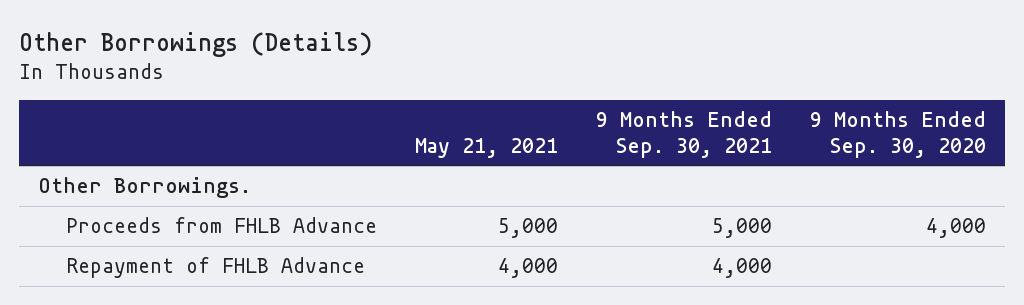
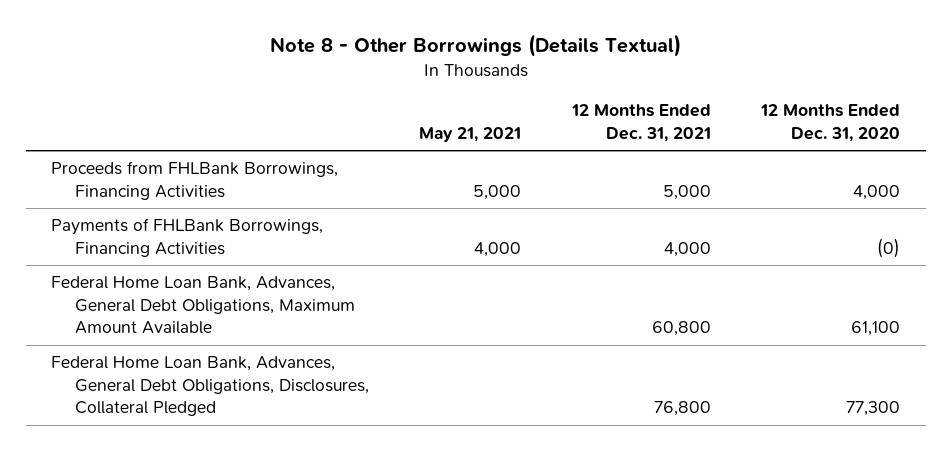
[18,32,372,58] Other Borrowings (Details) -> [269,34,681,58] Note 8 - Other Borrowings (Details Textual)
[595,111,772,158] 9 Months Ended Sep. 30, 2021 -> none
[809,111,986,158] 9 Months Ended Sep. 30, 2020 -> none
none -> [570,104,711,142] 12 Months Ended Dec. 31, 2021
none -> [760,104,901,142] 12 Months Ended Dec. 31, 2020
[37,177,251,199] Other Borrowings. -> none
[65,217,377,234] Proceeds from FHLB Advance -> [50,161,338,200] Proceeds from FHLBank Borrowings, Financing Activities
[65,257,365,279] Repayment of FHLB Advance -> [50,218,323,257] Payments of FHLBank Borrowings, Financing Activities
none -> [50,276,355,335] Federal Home Loan Bank, Advances, General Debt Obligations, Maximum Amount Available
none -> [50,356,369,417] Federal Home Loan Bank, Advances, General Debt Obligations, Disclosures, Collateral Pledged

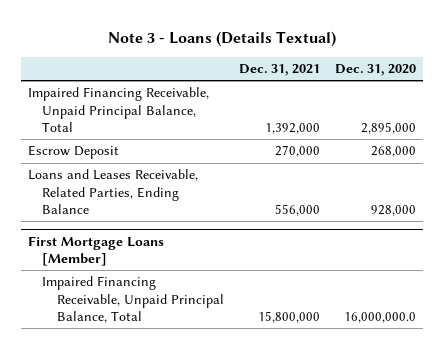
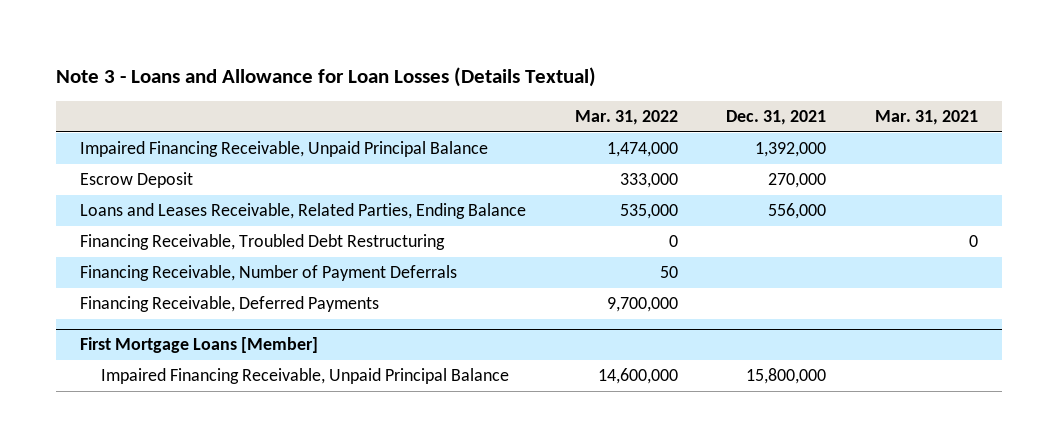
[107,30,336,47] Note 3 - Loans (Details Textual) -> [55,67,596,88] Note 3 - Loans and Allowance for Loan Losses (Details Textual)
[334,64,416,77] Dec. 31, 2020 -> none
none -> [574,109,678,125] Mar. 31, 2022
none -> [874,109,978,125] Mar. 31, 2021
[28,87,210,132] Impaired Financing Receivable, Unpaid Principal Balance, Total -> [80,141,489,158] Impaired Financing Receivable, Unpaid Principal Balance
none -> [80,234,446,251] Financing Receivable, Troubled Debt Restructuring
none -> [80,265,458,282] Financing Receivable, Number of Payment Deferrals
none -> [80,296,380,313] Financing Receivable, Deferred Payments
[42,276,224,323] Impaired Financing Receivable, Unpaid Principal Balance, Total -> [101,368,510,385] Impaired Financing Receivable, Unpaid Principal Balance

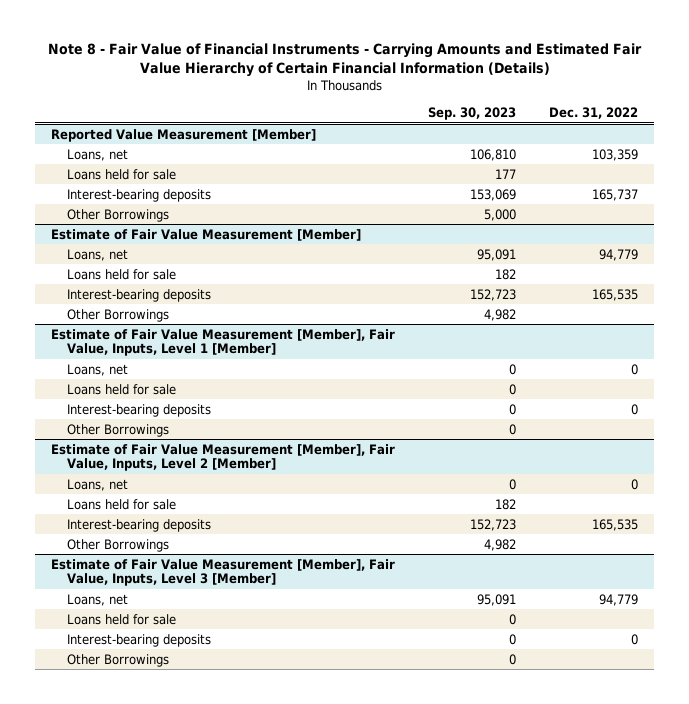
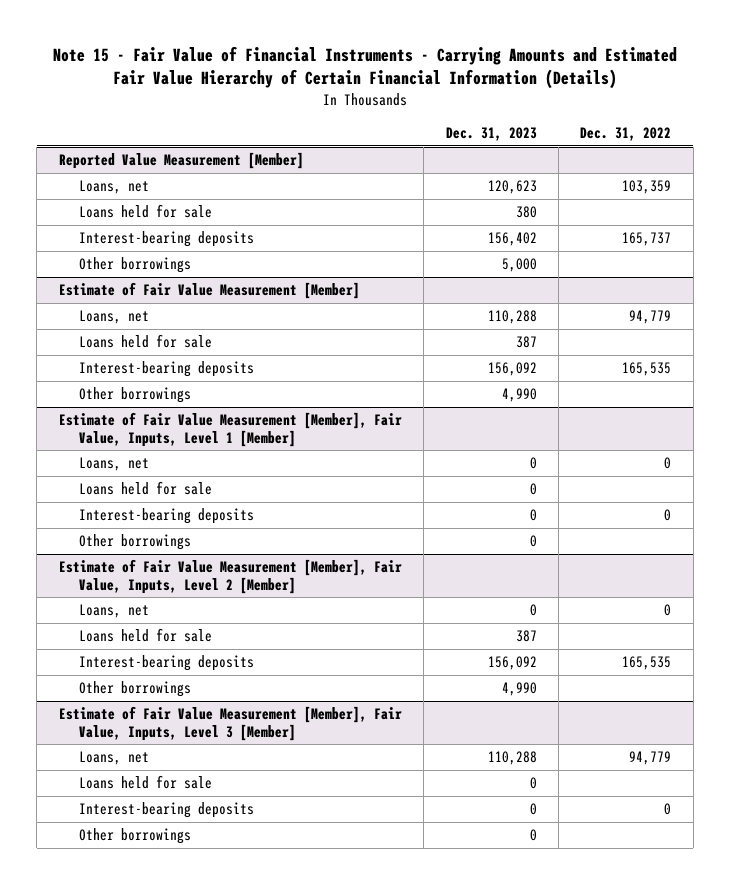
[47,43,642,78] Note 8 - Fair Value of Financial Instruments - Carrying Amounts and Estimated Fair Value Hierarchy of Certain Financial Information (Details) -> [53,45,678,90] Note 15 - Fair Value of Financial Instruments - Carrying Amounts and Estimated Fair Value Hierarchy of Certain Financial Information (Details)
[428,107,517,121] Sep. 30, 2023 -> none
none -> [445,127,537,142] Dec. 31, 2023
[66,208,169,222] Other Borrowings -> [79,257,192,274] Other borrowings
[66,308,169,322] Other Borrowings -> [79,387,192,404] Other borrowings
[66,423,169,437] Other Borrowings -> [79,534,192,551] Other borrowings
[66,538,169,552] Other Borrowings -> [79,681,192,698] Other borrowings
[66,653,169,667] Other Borrowings -> [79,828,192,845] Other borrowings

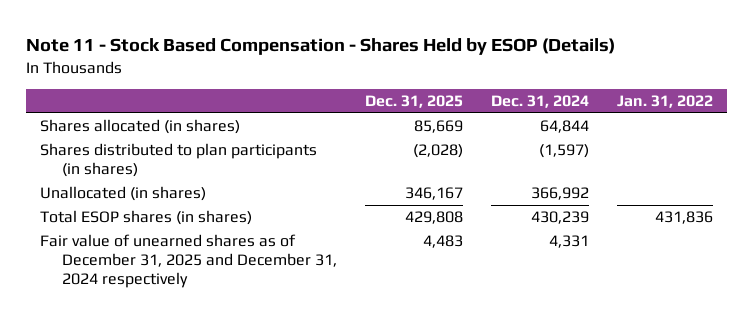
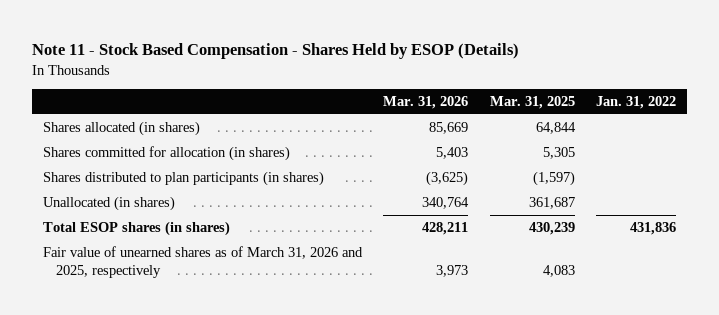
[365,95,464,109] Dec. 31, 2025 -> none
[490,95,589,109] Dec. 31, 2024 -> none
none -> [383,96,469,110] Mar. 31, 2026
none -> [489,96,575,110] Mar. 31, 2025
none -> [43,146,291,162] Shares committed for allocation (in shares)
[39,234,338,289] Fair value of unearned shares as of December 31, 2025 and December 31, 2024 respectively -> [43,246,364,279] Fair value of unearned shares as of March 31, 2026 and 2025, respectively

